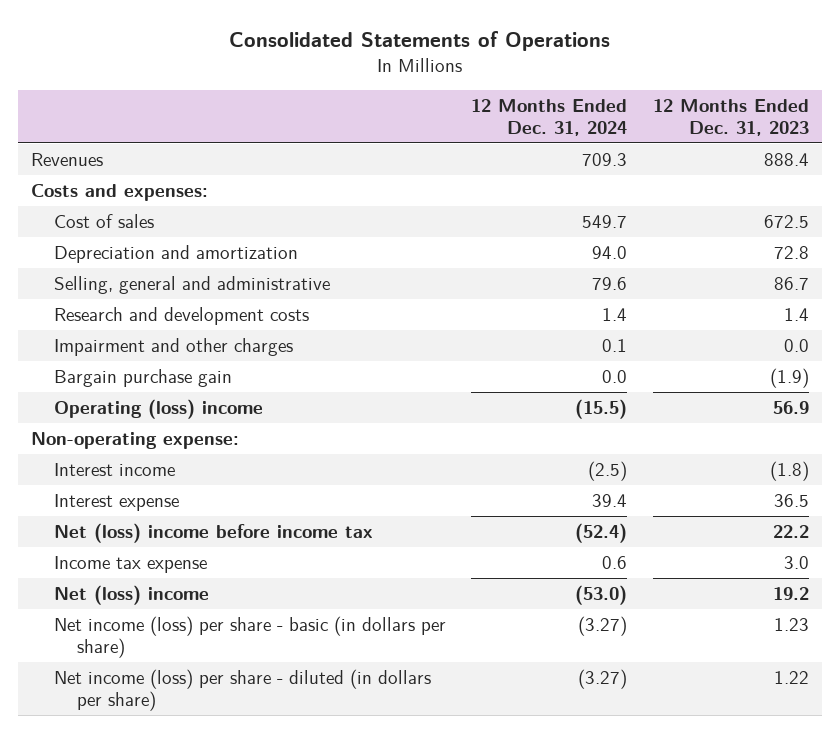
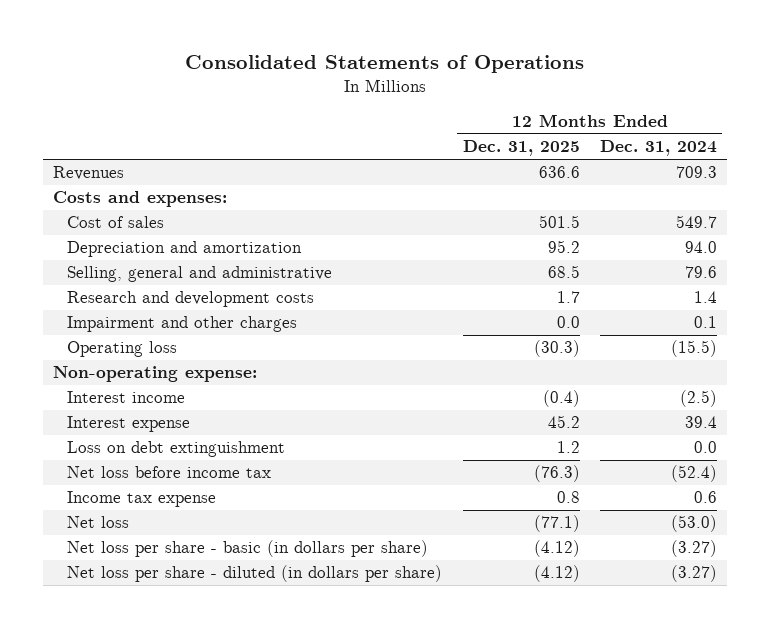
[652,98,809,136] 12 Months Ended Dec. 31, 2023 -> none
none -> [462,140,580,157] Dec. 31, 2025
[53,368,232,387] Bargain purchase gain -> none
[53,398,263,419] Operating (loss) income -> [67,341,178,358] Operating loss
none -> [67,441,286,458] Loss on debt extinguishment
[53,522,373,543] Net (loss) income before income tax -> [67,466,272,479] Net loss before income tax
[53,584,209,605] Net (loss) income -> [67,516,130,529] Net loss
[53,615,446,658] Net income (loss) per share - basic (in dollars per share) -> [67,540,429,558] Net loss per share - basic (in dollars per share)
[53,668,431,711] Net income (loss) per share - diluted (in dollars per share) -> [67,565,443,583] Net loss per share - diluted (in dollars per share)

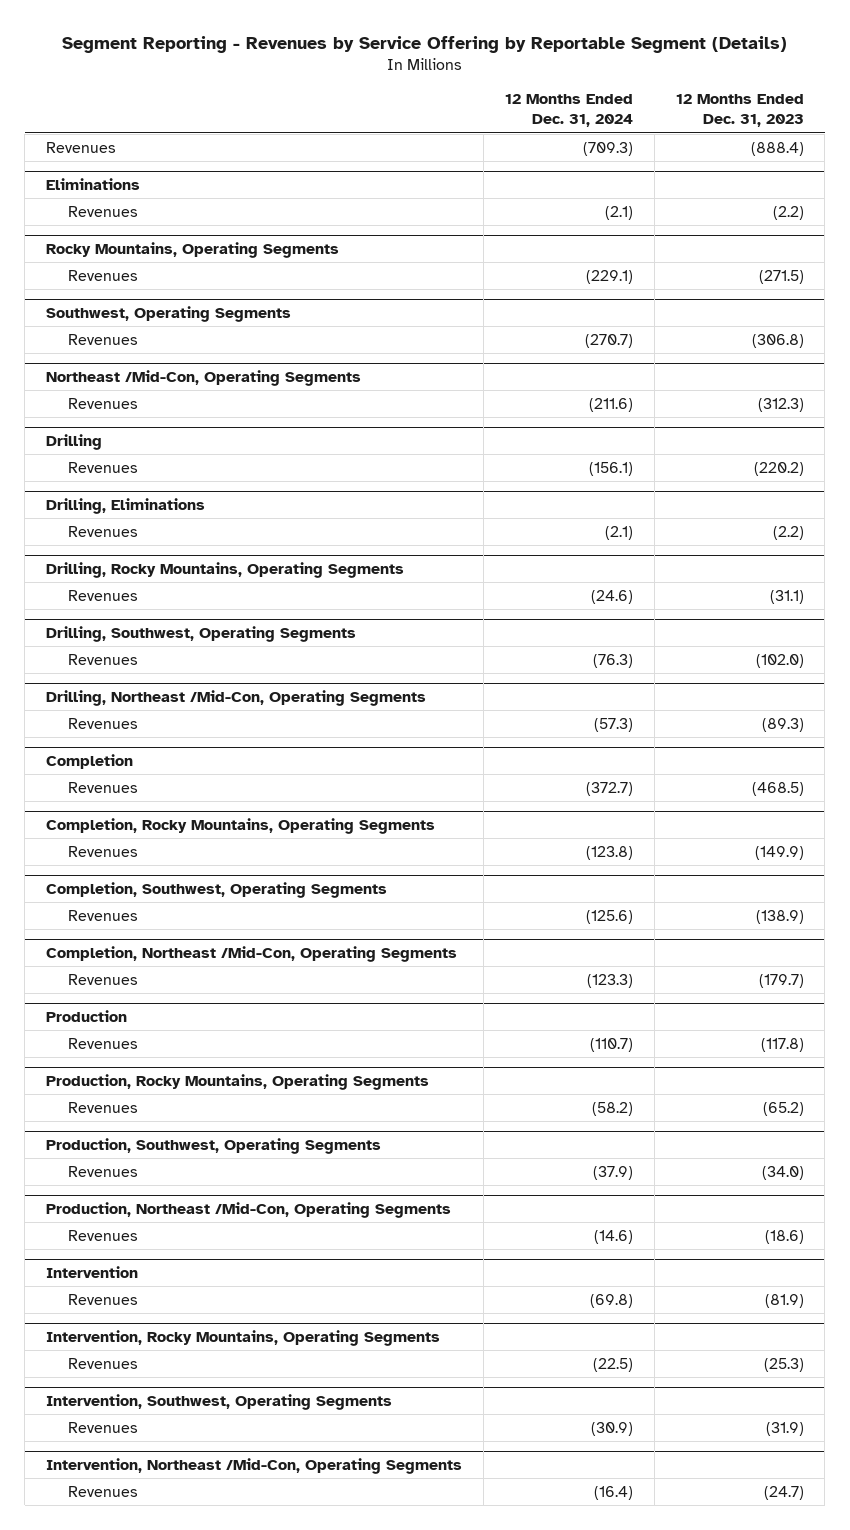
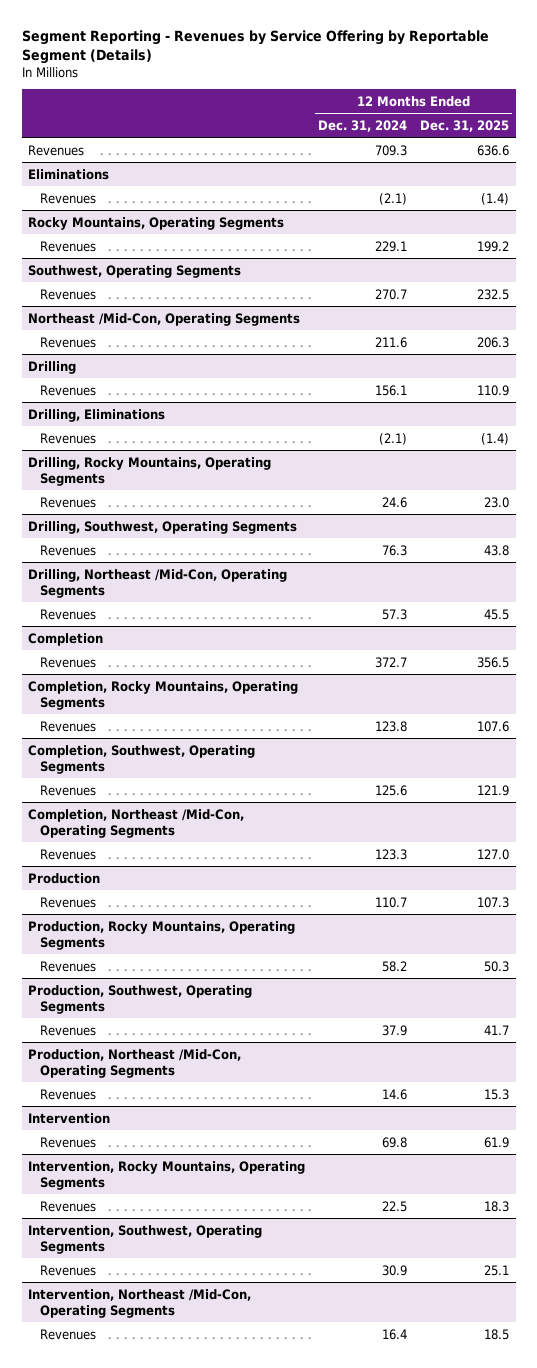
[675,94,804,128] 12 Months Ended Dec. 31, 2023 -> none
none -> [420,119,510,132] Dec. 31, 2025
[582,141,633,156] (709.3) -> [375,144,408,156] 709.3
[585,269,633,284] (229.1) -> [375,240,408,252] 229.1
[584,333,633,348] (270.7) -> [375,288,408,300] 270.7
[588,397,633,412] (211.6) -> [375,336,408,348] 211.6
[588,461,633,476] (156.1) -> [375,384,408,396] 156.1
[590,589,633,604] (24.6) -> [382,496,408,508] 24.6
[592,653,633,668] (76.3) -> [382,544,408,556] 76.3
[593,717,633,732] (57.3) -> [382,608,408,620] 57.3
[585,781,633,796] (372.7) -> [375,656,408,668] 372.7
[585,845,633,860] (123.8) -> [375,720,408,732] 123.8
[585,909,633,924] (125.6) -> [375,784,408,796] 125.6
[586,973,633,988] (123.3) -> [375,848,408,860] 123.3
[589,1037,633,1052] (110.7) -> [375,896,408,908] 110.7
[591,1101,633,1116] (58.2) -> [382,960,408,972] 58.2
[592,1165,633,1180] (37.9) -> [382,1024,408,1036] 37.9
[593,1229,633,1244] (14.6) -> [382,1088,408,1100] 14.6
[589,1293,633,1308] (69.8) -> [382,1136,408,1148] 69.8
[592,1357,633,1372] (22.5) -> [382,1200,408,1212] 22.5
[590,1421,633,1436] (30.9) -> [382,1264,408,1276] 30.9
[593,1485,633,1500] (16.4) -> [382,1328,408,1340] 16.4

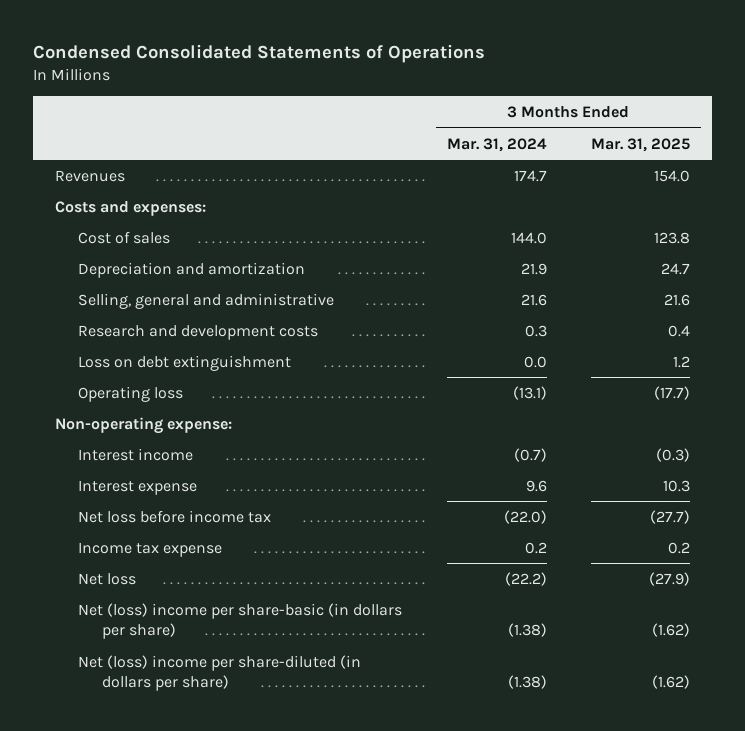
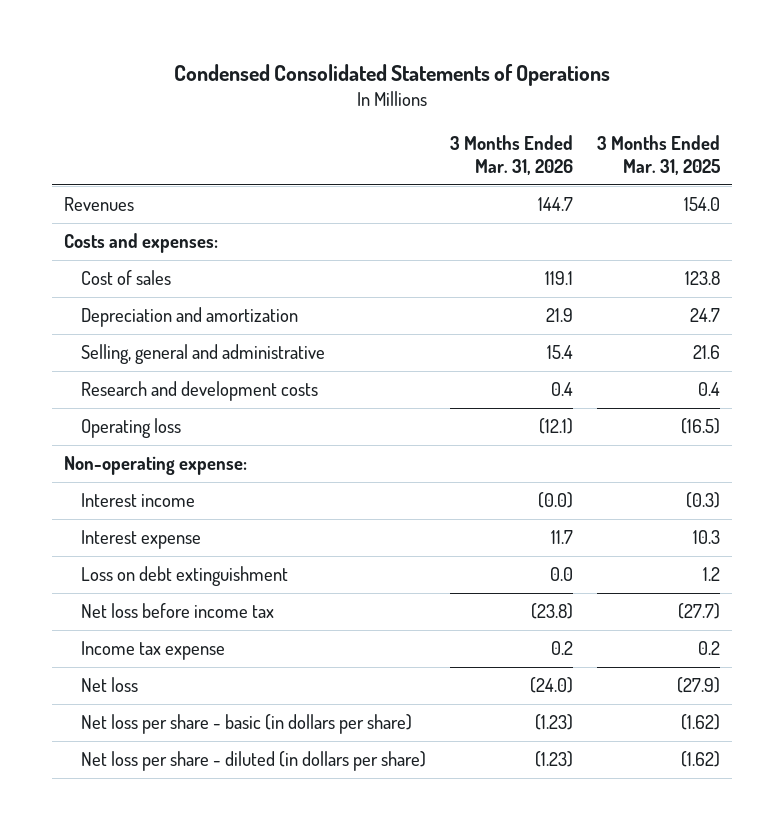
[446,137,547,152] Mar. 31, 2024 -> none
none -> [450,135,574,175] 3 Months Ended Mar. 31, 2026
[653,385,690,400] (17.7) -> [680,418,720,435] (16.5)
[78,354,292,371] Loss on debt extinguishment -> [81,566,289,587] Loss on debt extinguishment
[78,602,403,640] Net (loss) income per share-basic (in dollars per share) -> [81,714,413,735] Net loss per share - basic (in dollars per share)
[78,654,362,692] Net (loss) income per share-diluted (in dollars per share) -> [81,751,427,772] Net loss per share - diluted (in dollars per share)

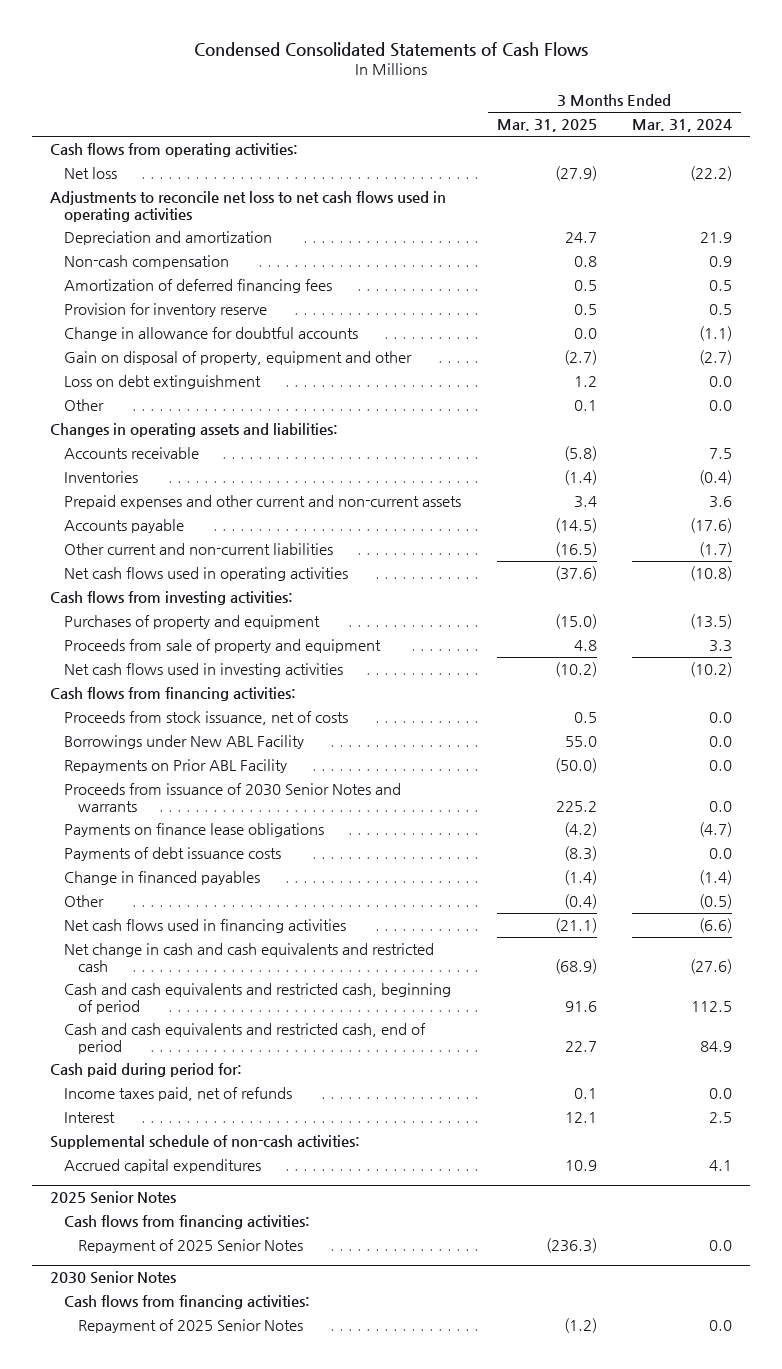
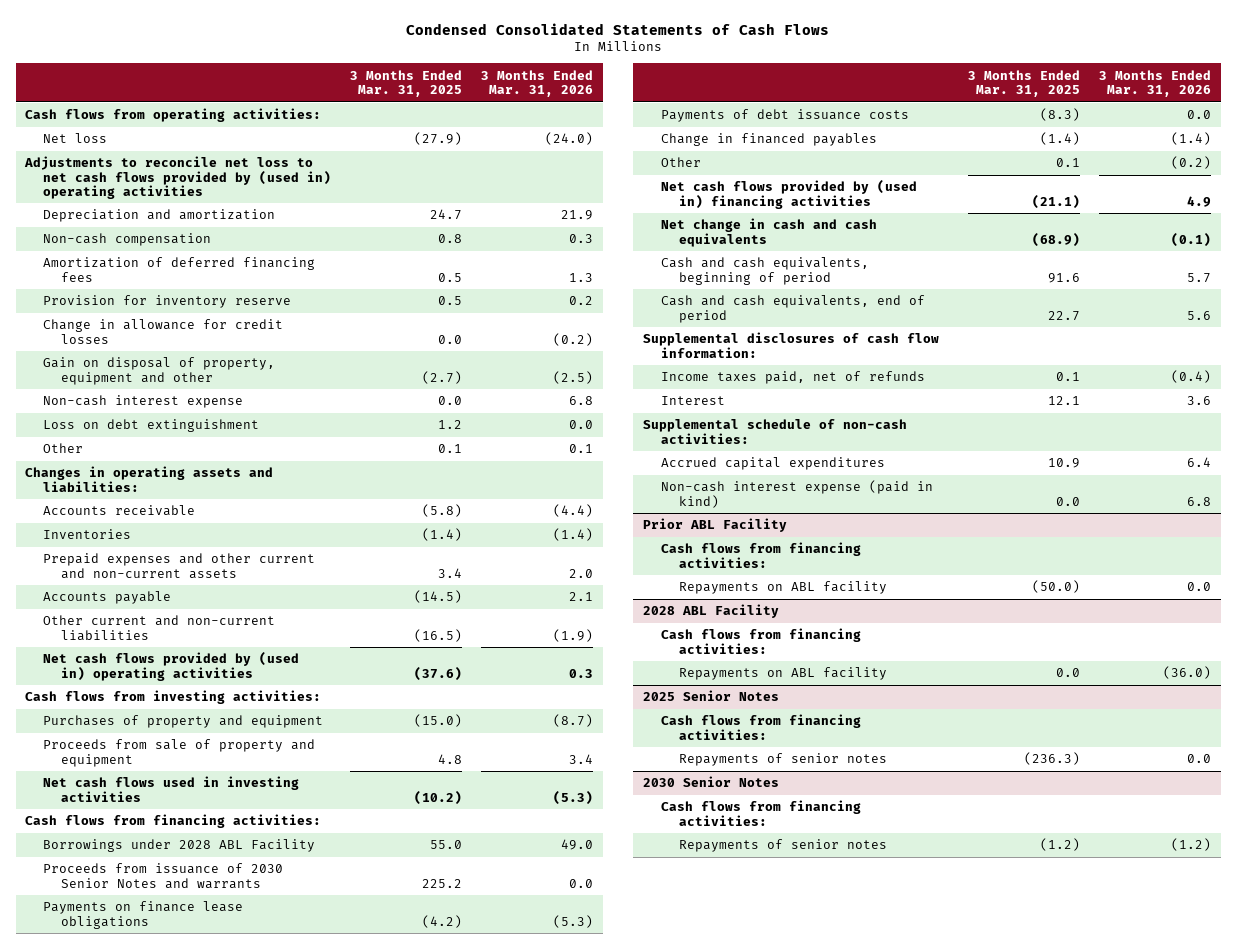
[632,119,733,133] Mar. 31, 2024 -> none
none -> [481,69,594,97] 3 Months Ended Mar. 31, 2026
[50,190,447,222] Adjustments to reconcile net loss to net cash flows used in operating activities -> [24,156,332,199] Adjustments to reconcile net loss to net cash flows provided by (used in) operating activities
[63,326,358,341] Change in allowance for doubtful accounts -> [43,319,284,344] Change in allowance for credit losses
none -> [43,395,244,409] Non-cash interest expense
[63,566,348,581] Net cash flows used in operating activities -> [43,652,300,681] Net cash flows provided by (used in) operating activities
[63,710,348,725] Proceeds from stock issuance, net of costs -> none
[63,758,287,773] Repayments on Prior ABL Facility -> none
[63,734,304,749] Borrowings under New ABL Facility -> [43,839,316,853] Borrowings under 2028 ABL Facility
[50,1062,243,1077] Cash paid during period for: -> none
[563,893,597,909] (0.4) -> [1056,158,1081,168] 0.1
[63,918,346,933] Net cash flows used in financing activities -> [660,180,917,209] Net cash flows provided by (used in) financing activities
[63,942,434,972] Net change in cash and cash equivalents and restricted cash -> [660,218,877,247] Net change in cash and cash equivalents
[63,982,451,1014] Cash and cash equivalents and restricted cash, beginning of period -> [660,257,869,285] Cash and cash equivalents, beginning of period
[63,1022,426,1054] Cash and cash equivalents and restricted cash, end of period -> [660,295,925,323] Cash and cash equivalents, end of period
none -> [642,332,939,358] Supplemental disclosures of cash flow information:
none -> [660,480,933,508] Non-cash interest expense (paid in kind)
none -> [642,518,787,533] Prior ABL Facility
none -> [660,542,861,568] Cash flows from financing activities:
none -> [679,581,888,595] Repayments on ABL facility
none -> [642,604,779,619] 2028 ABL Facility
none -> [660,628,861,654] Cash flows from financing activities:
none -> [679,667,888,681] Repayments on ABL facility
[77,1238,303,1253] Repayment of 2025 Senior Notes -> [679,753,888,767] Repayments of senior notes
[77,1318,303,1333] Repayment of 2025 Senior Notes -> [679,839,888,853] Repayments of senior notes

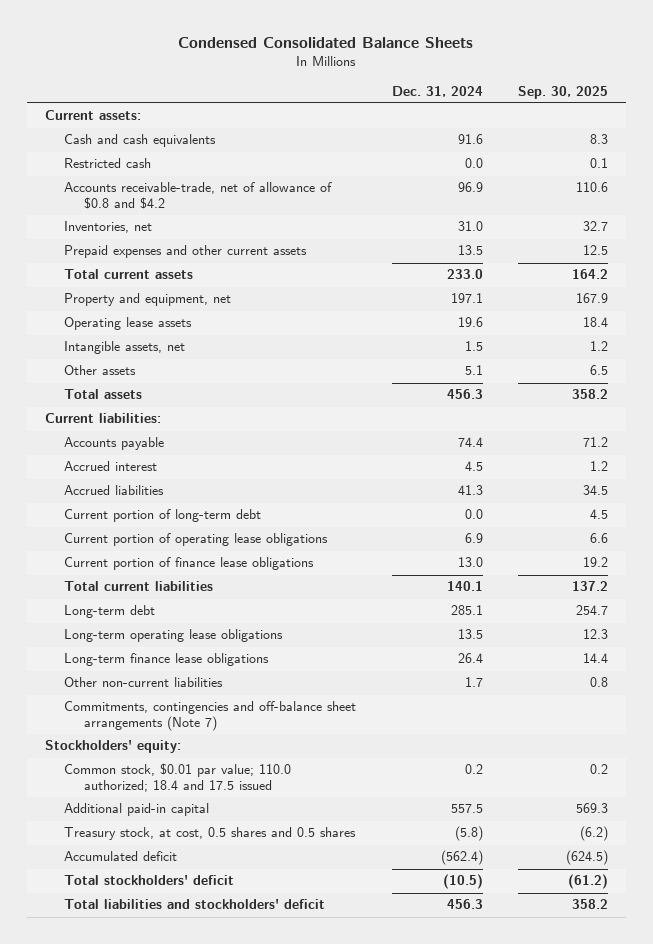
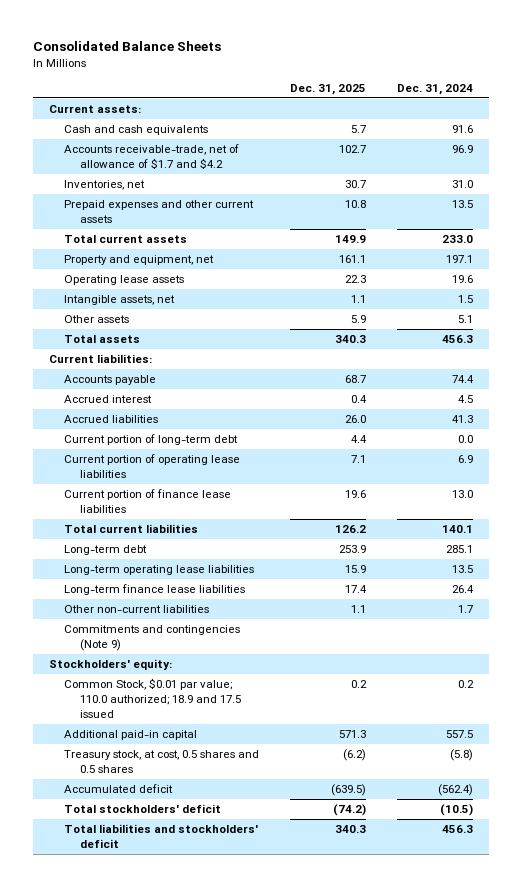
[178,36,474,48] Condensed Consolidated Balance Sheets -> [33,41,222,52] Consolidated Balance Sheets
[517,85,608,99] Sep. 30, 2025 -> none
none -> [290,84,367,96] Dec. 31, 2025
[64,158,152,169] Restricted cash -> none
[64,182,333,210] Accounts receivable-trade, net of allowance of $0.8 and $4.2 -> [64,143,240,169] Accounts receivable-trade, net of allowance of $1.7 and $4.2
[64,533,329,547] Current portion of operating lease obligations -> [64,453,241,478] Current portion of operating lease liabilities
[64,557,315,571] Current portion of finance lease obligations -> [64,488,232,513] Current portion of finance lease liabilities
[64,629,284,643] Long-term operating lease obligations -> [64,564,255,575] Long-term operating lease liabilities
[64,653,270,667] Long-term finance lease obligations -> [64,583,246,595] Long-term finance lease liabilities
[64,701,357,732] Commitments, contingencies and off-balance sheet arrangements (Note 7) -> [64,624,241,651] Commitments and contingencies (Note 9)
[64,763,292,793] Common stock, $0.01 par value; 110.0 authorized; 18.4 and 17.5 issued -> [64,677,241,719] Common Stock, $0.01 par value; 110.0 authorized; 18.9 and 17.5 issued

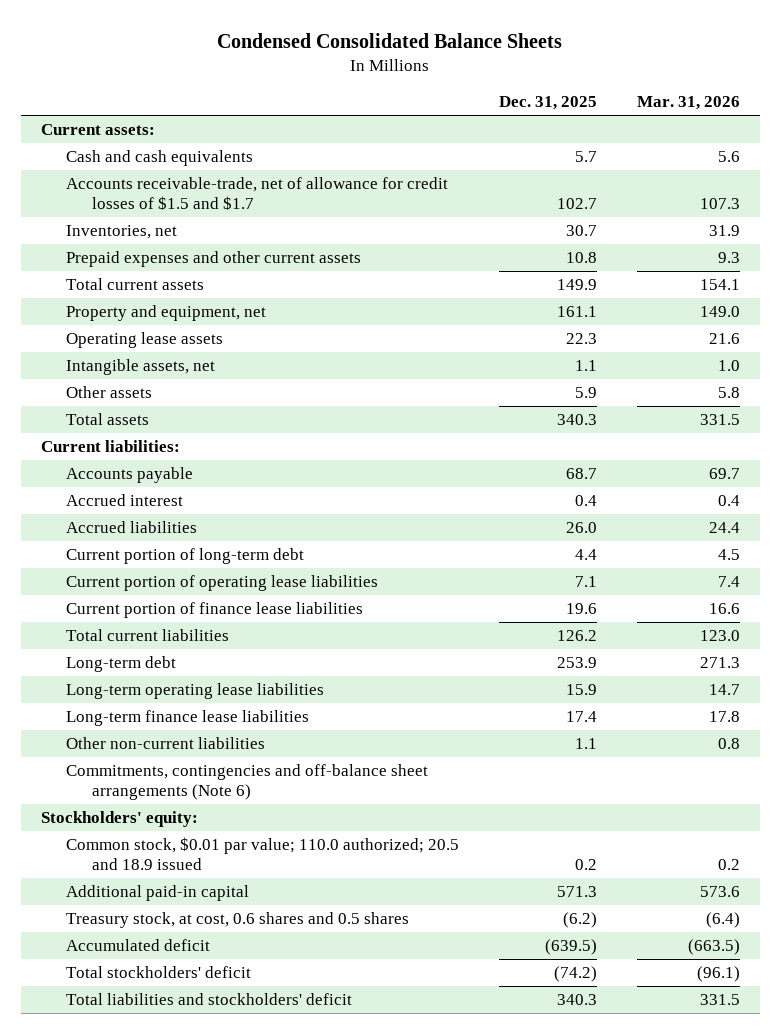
[33,41,222,52] Consolidated Balance Sheets -> [217,32,563,48] Condensed Consolidated Balance Sheets
[397,84,474,96] Dec. 31, 2024 -> none
none -> [636,96,740,111] Mar. 31, 2026
[64,143,240,169] Accounts receivable-trade, net of allowance of $1.7 and $4.2 -> [66,177,449,211] Accounts receivable-trade, net of allowance for credit losses of $1.5 and $1.7
[64,624,241,651] Commitments and contingencies (Note 9) -> [66,764,429,801] Commitments, contingencies and off-balance sheet arrangements (Note 6)
[64,677,241,719] Common Stock, $0.01 par value; 110.0 authorized; 18.9 and 17.5 issued -> [66,837,460,871] Common stock, $0.01 par value; 110.0 authorized; 20.5 and 18.9 issued
[64,749,260,773] Treasury stock, at cost, 0.5 shares and 0.5 shares -> [66,912,410,929] Treasury stock, at cost, 0.6 shares and 0.5 shares

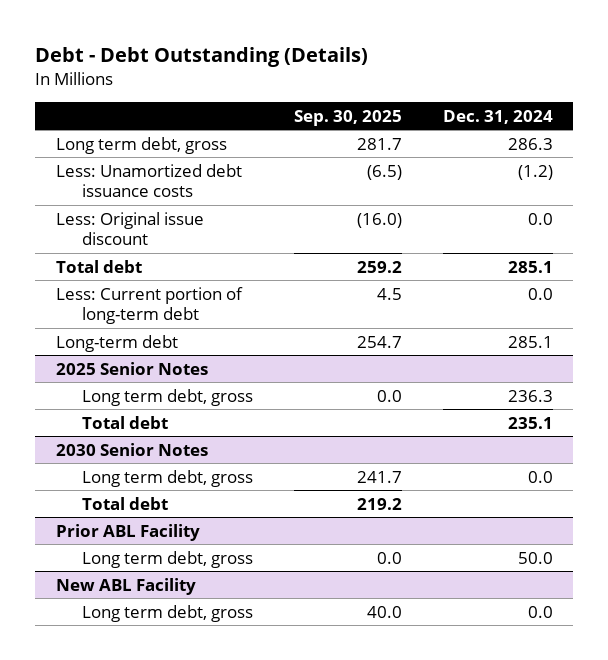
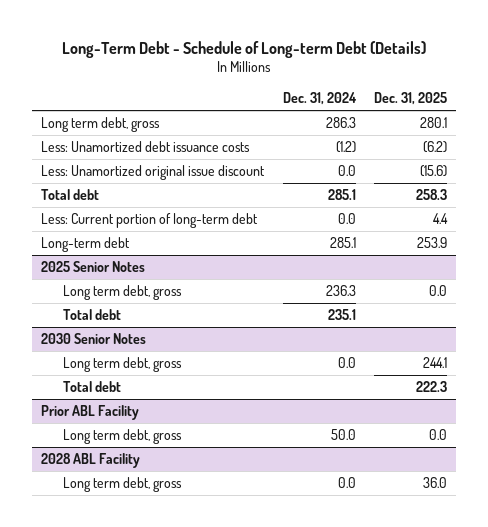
[35,46,369,67] Debt - Debt Outstanding (Details) -> [62,40,427,58] Long-Term Debt - Schedule of Long-term Debt (Details)
[293,109,402,126] Sep. 30, 2025 -> none
none -> [374,92,448,106] Dec. 31, 2025
[55,211,204,246] Less: Original issue discount -> [41,165,266,181] Less: Unamortized original issue discount
[55,577,196,595] New ABL Facility -> [41,453,141,469] 2028 ABL Facility

